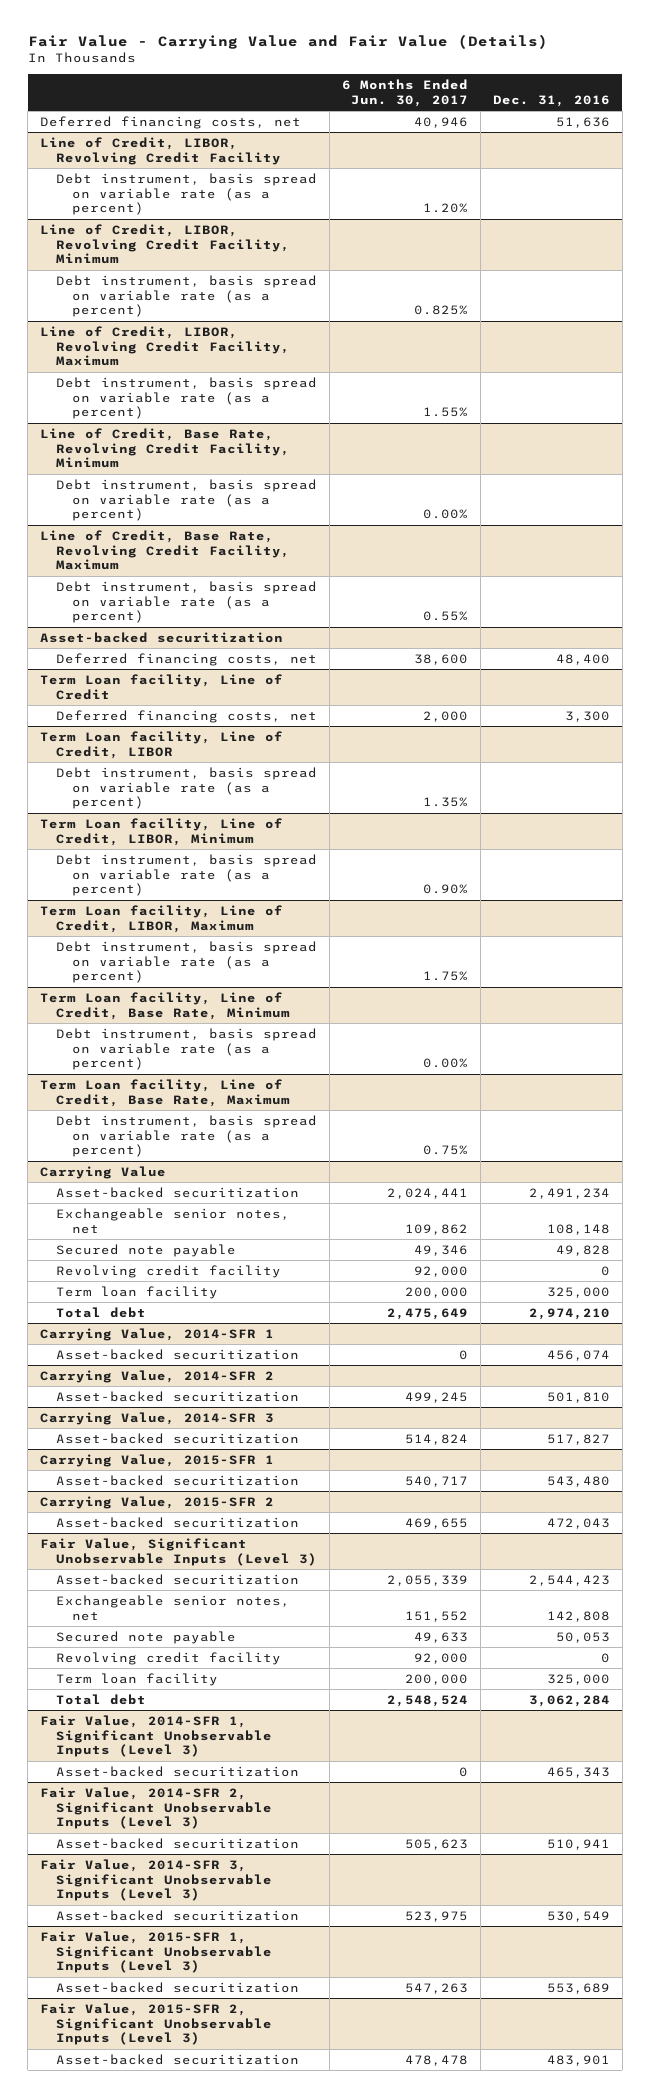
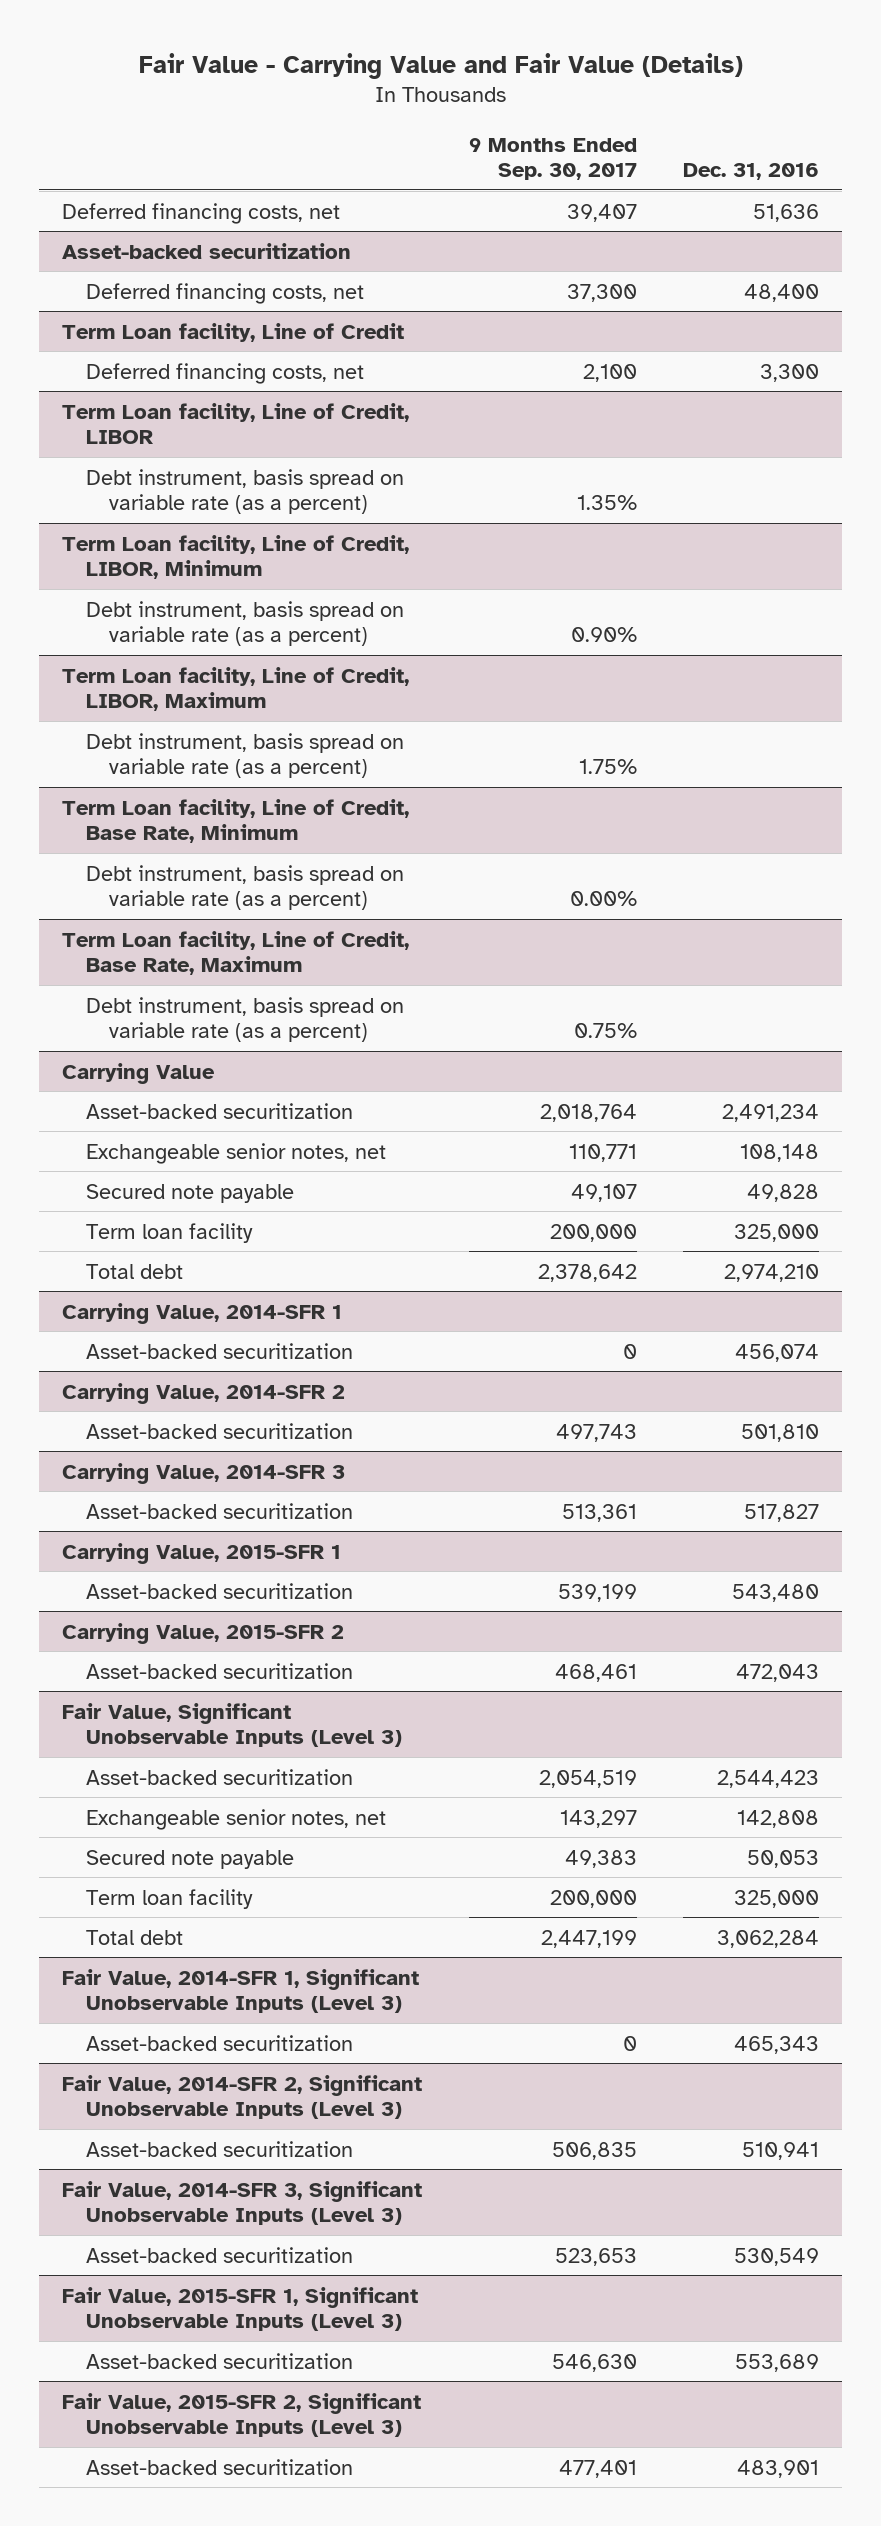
[341,78,468,107] 6 Months Ended Jun. 30, 2017 -> none
none -> [468,137,637,180] 9 Months Ended Sep. 30, 2017
[40,136,282,165] Line of Credit, LIBOR, Revolving Credit Facility -> none
[56,172,318,216] Debt instrument, basis spread on variable rate (as a percent) -> none
[40,223,291,265] Line of Credit, LIBOR, Revolving Credit Facility, Minimum -> none
[56,274,318,318] Debt instrument, basis spread on variable rate (as a percent) -> none
[40,325,291,367] Line of Credit, LIBOR, Revolving Credit Facility, Maximum -> none
[56,376,318,420] Debt instrument, basis spread on variable rate (as a percent) -> none
[40,427,291,469] Line of Credit, Base Rate, Revolving Credit Facility, Minimum -> none
[56,478,318,522] Debt instrument, basis spread on variable rate (as a percent) -> none
[40,529,291,571] Line of Credit, Base Rate, Revolving Credit Facility, Maximum -> none
[56,580,318,624] Debt instrument, basis spread on variable rate (as a percent) -> none
[56,1264,282,1278] Revolving credit facility -> none
[56,1651,282,1665] Revolving credit facility -> none

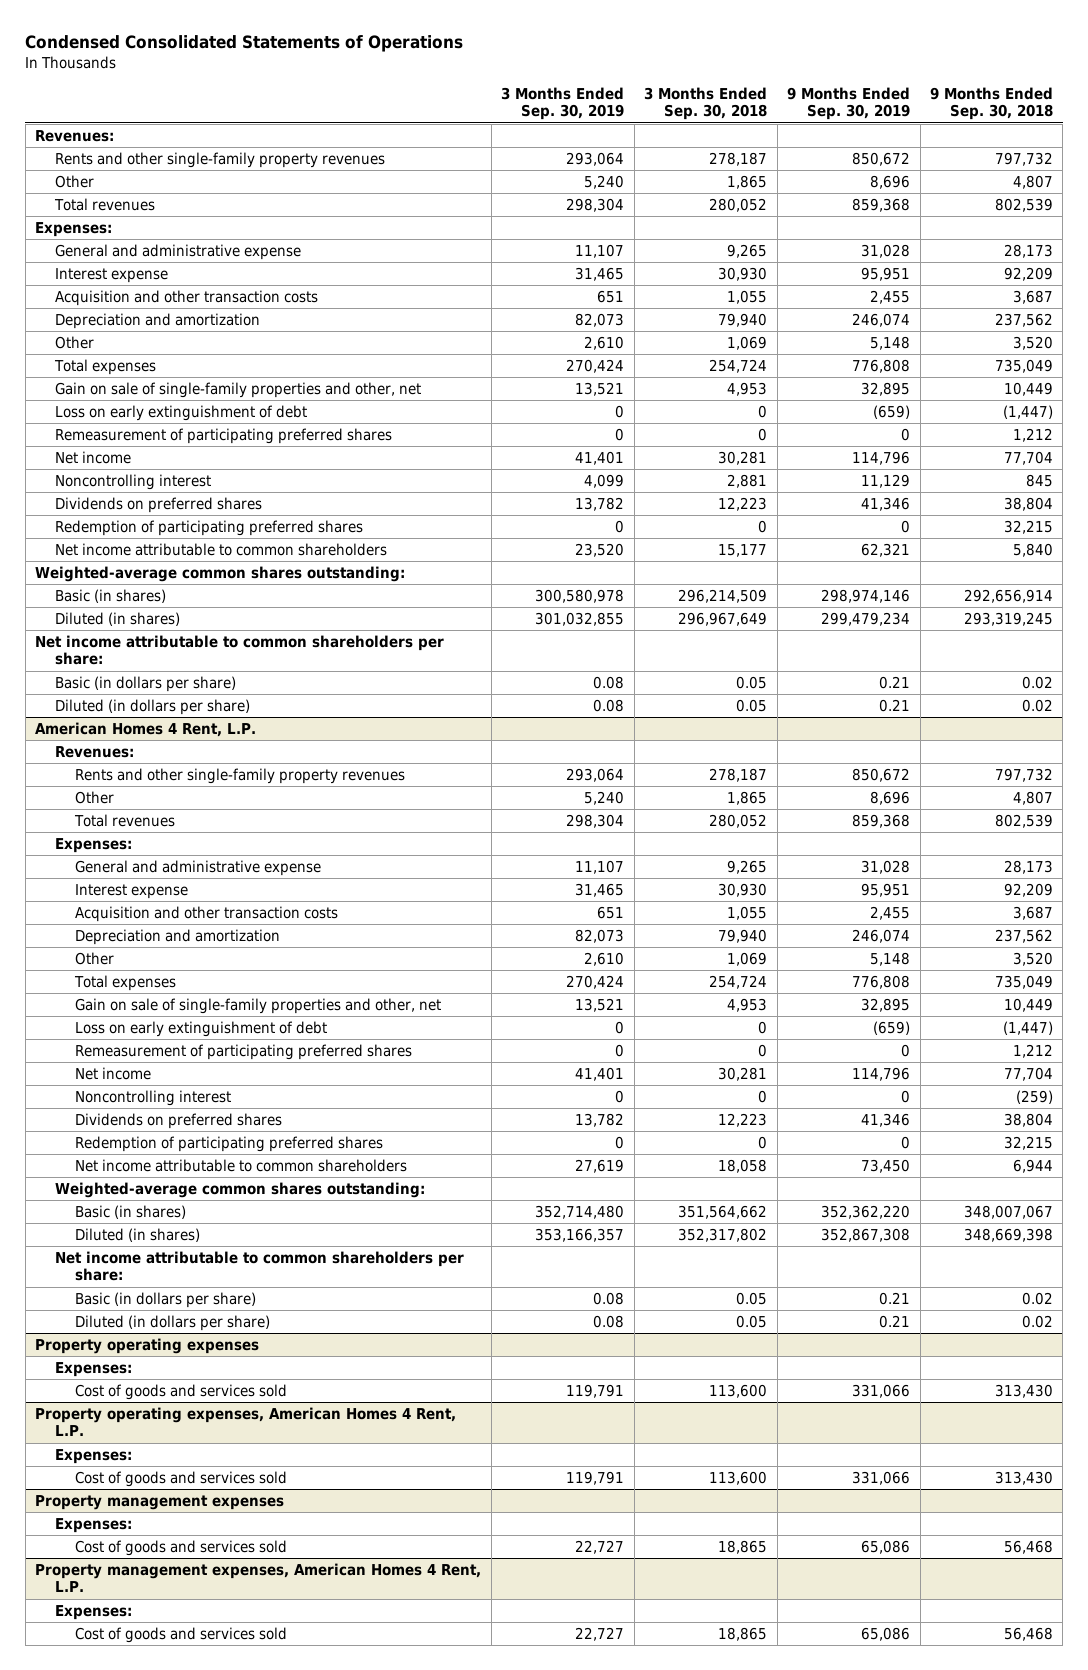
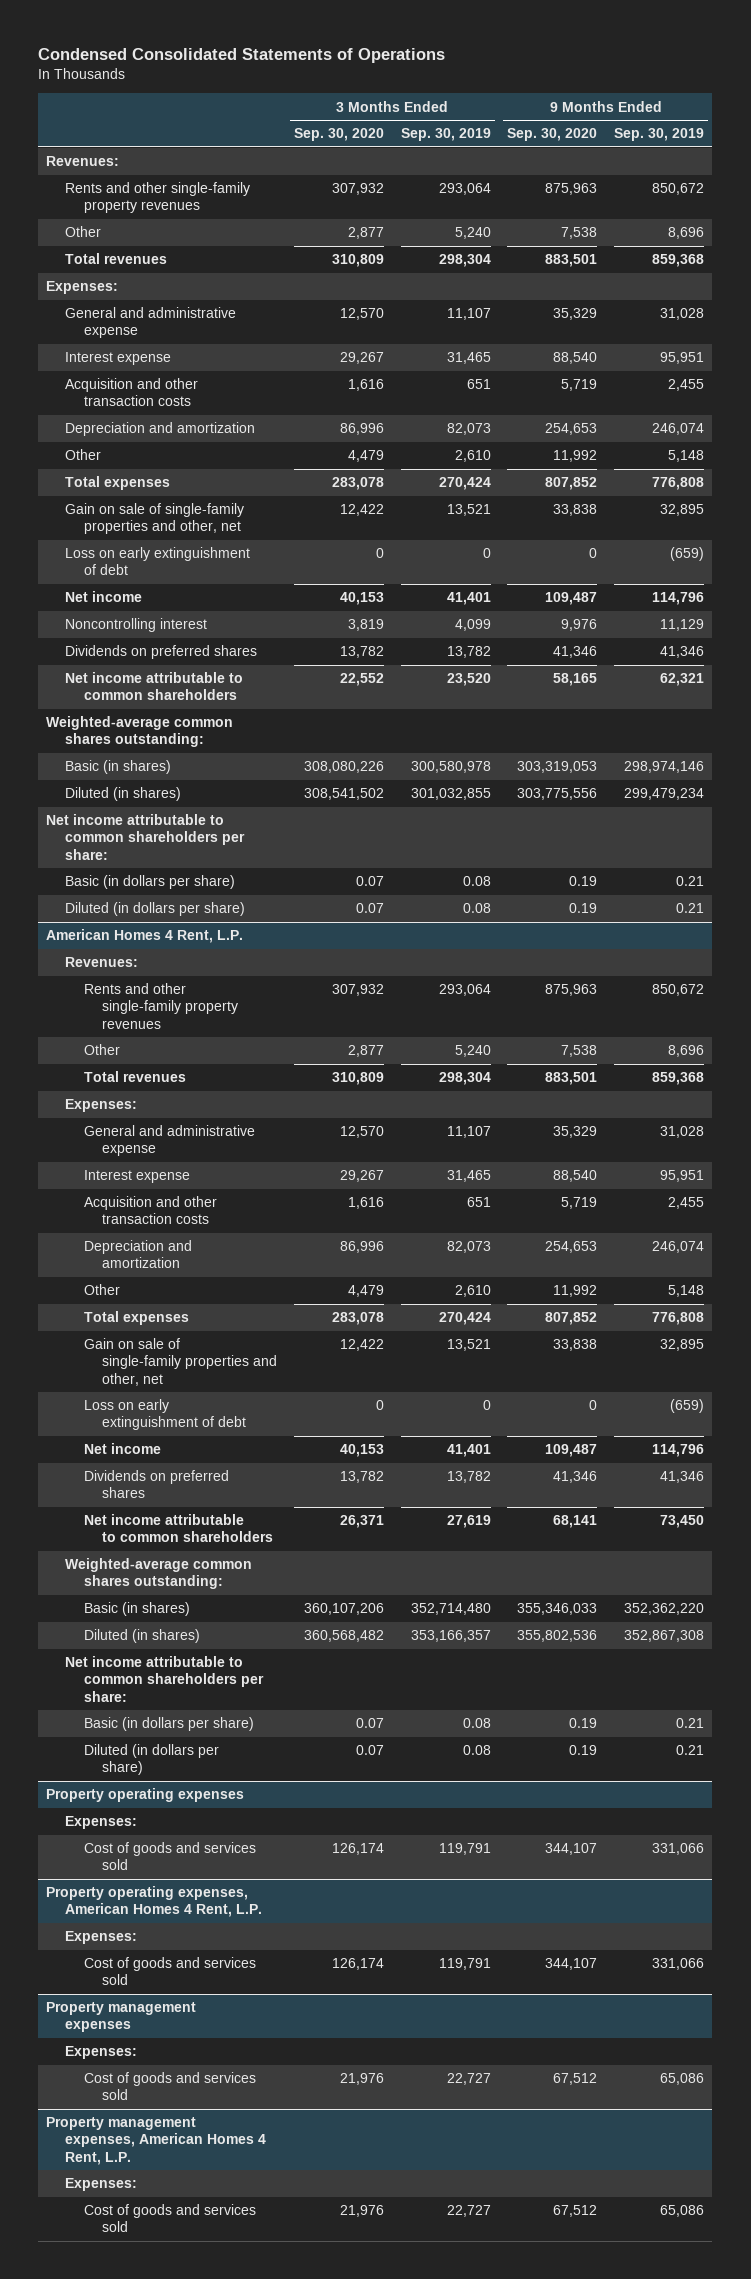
[644,87,768,121] 3 Months Ended Sep. 30, 2018 -> none
[930,87,1054,121] 9 Months Ended Sep. 30, 2018 -> none
none -> [294,128,385,142] Sep. 30, 2020
none -> [507,128,598,142] Sep. 30, 2020
[55,428,393,445] Remeasurement of participating preferred shares -> none
[55,520,364,537] Redemption of participating preferred shares -> none
[75,1044,413,1061] Remeasurement of participating preferred shares -> none
[75,1090,232,1107] Noncontrolling interest -> none
[75,1136,384,1153] Redemption of participating preferred shares -> none

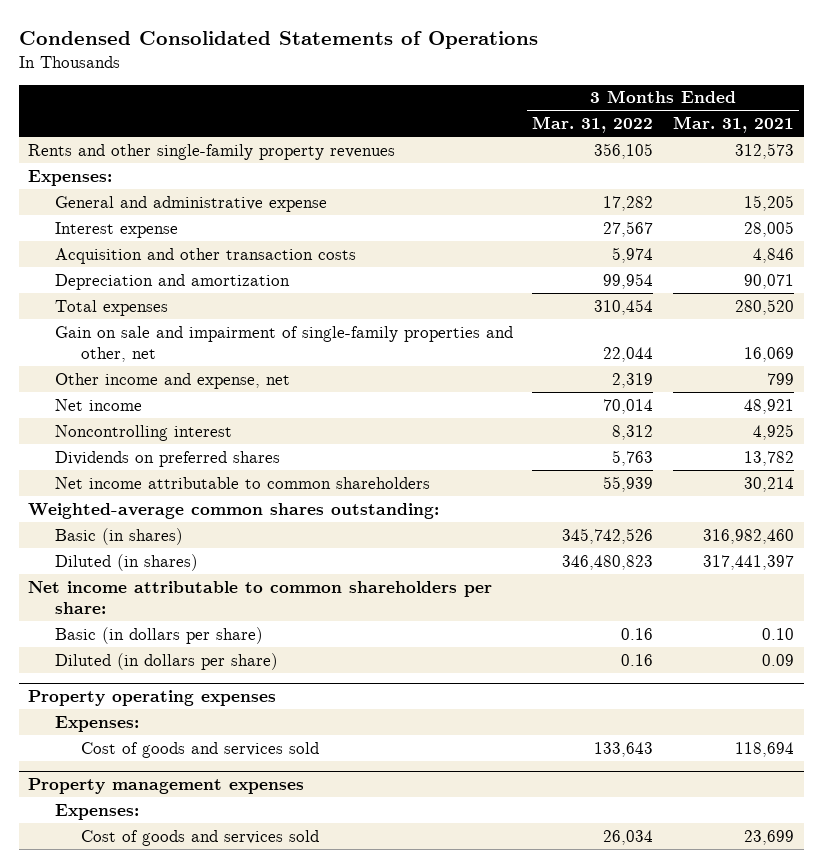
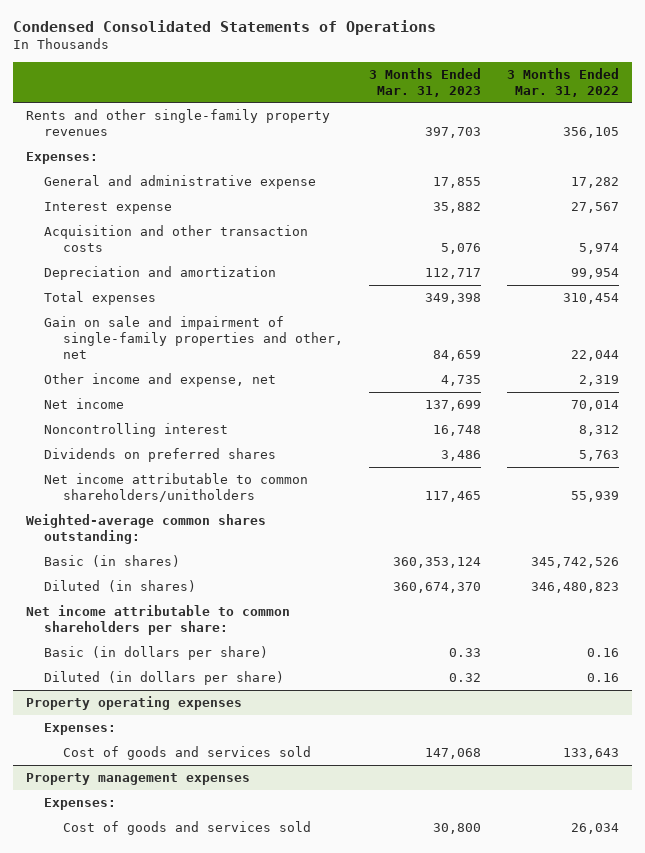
[673,116,795,134] Mar. 31, 2021 -> none
none -> [368,67,481,97] 3 Months Ended Mar. 31, 2023
[54,476,430,489] Net income attributable to common shareholders -> [44,473,309,502] Net income attributable to common shareholders/unitholders

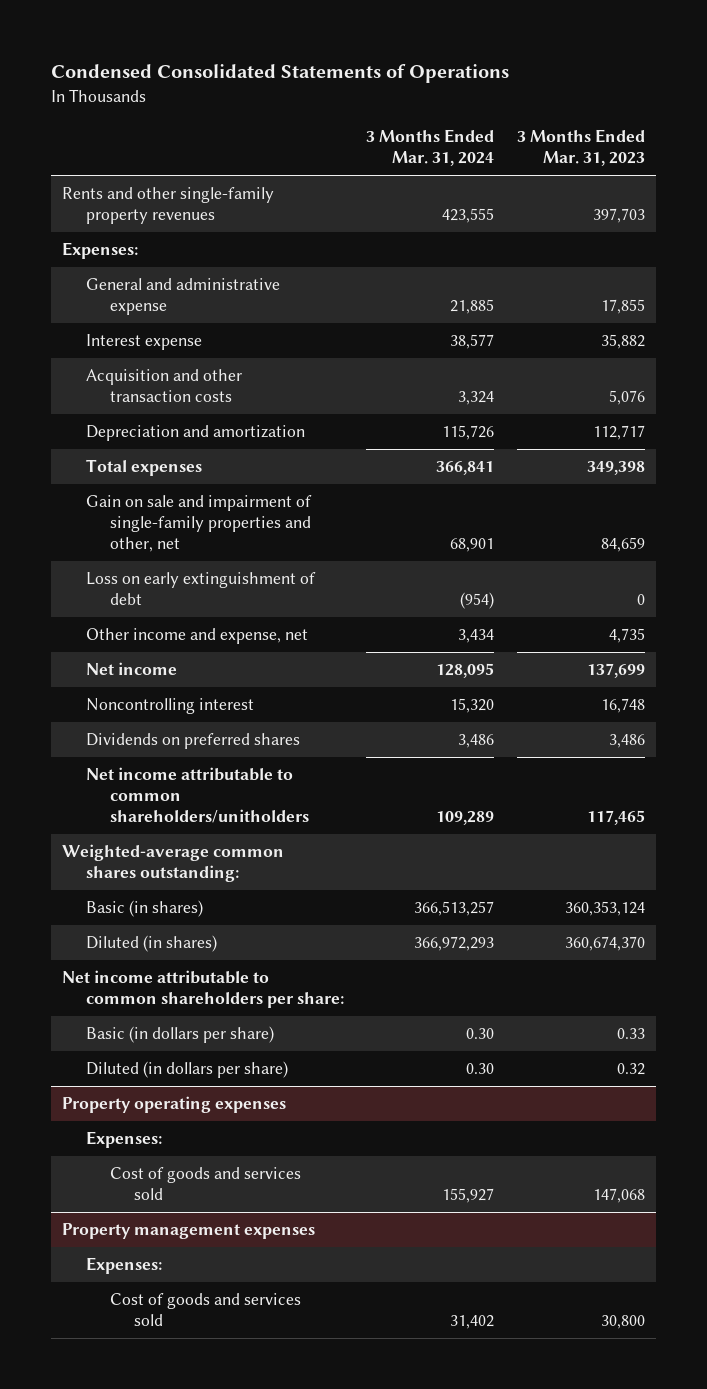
[507,67,620,97] 3 Months Ended Mar. 31, 2022 -> none
none -> [366,129,495,167] 3 Months Ended Mar. 31, 2024
none -> [86,572,317,606] Loss on early extinguishment of debt

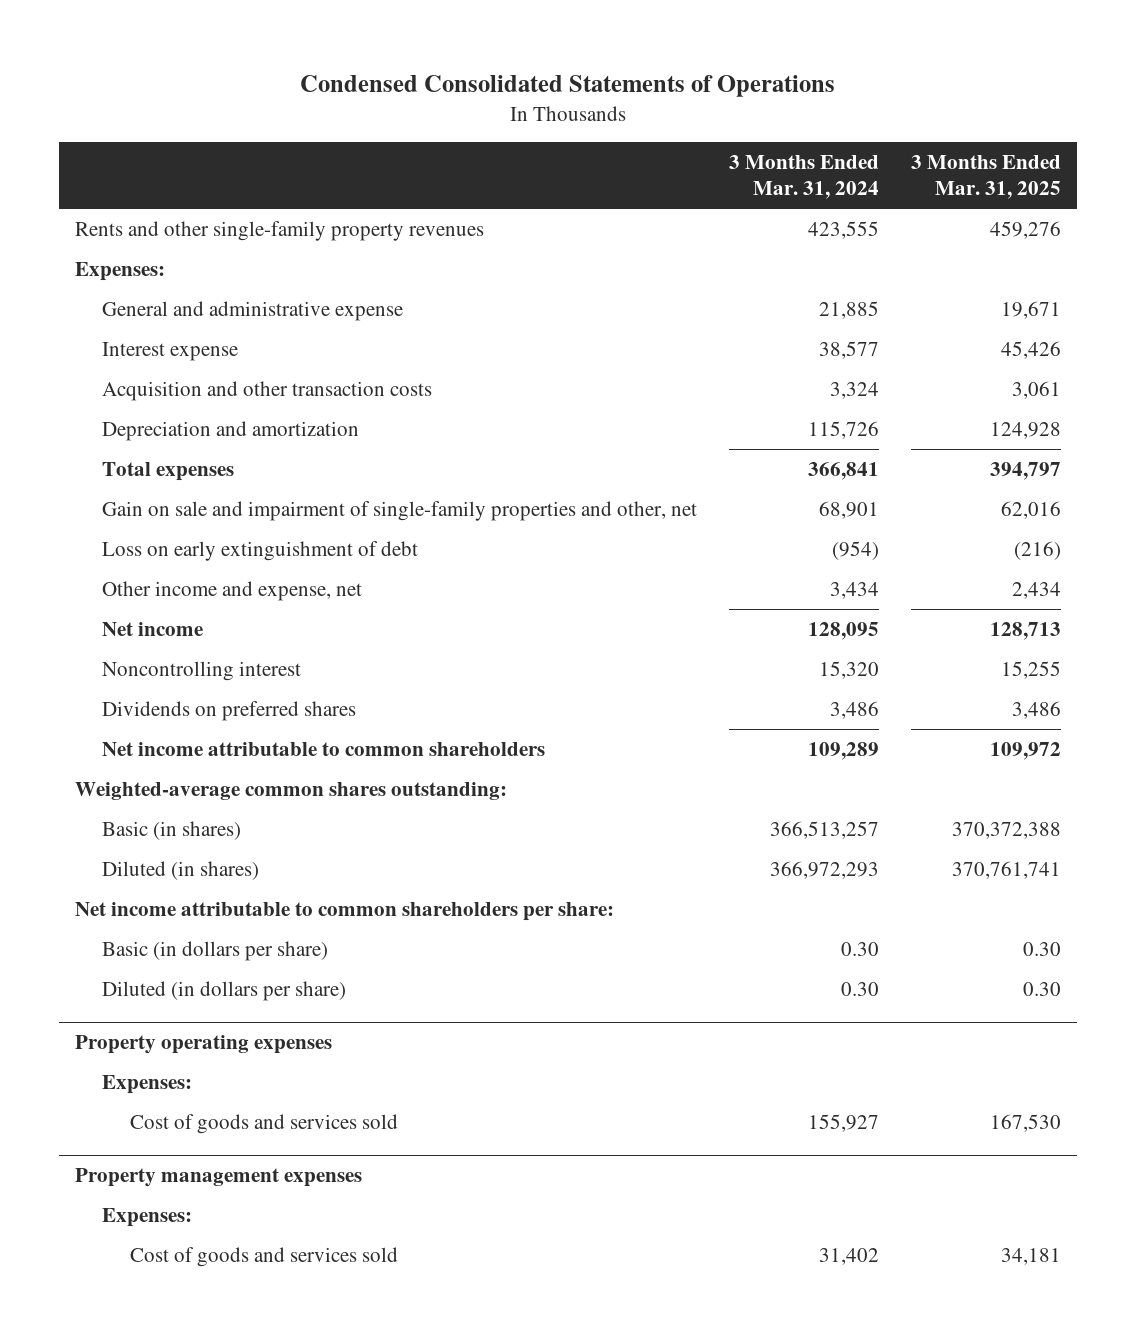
[516,129,645,167] 3 Months Ended Mar. 31, 2023 -> none
none -> [911,154,1062,200] 3 Months Ended Mar. 31, 2025
[86,767,310,824] Net income attributable to common shareholders/unitholders -> [102,741,546,756] Net income attributable to common shareholders

